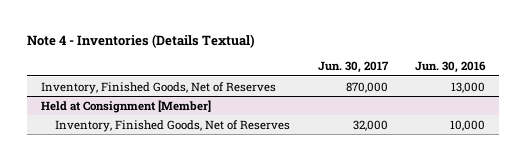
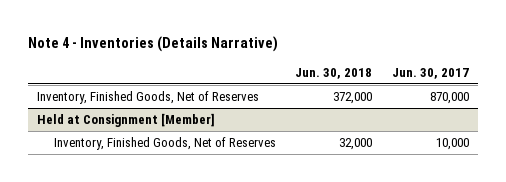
[27,33,256,48] Note 4 - Inventories (Details Textual) -> [27,35,278,52] Note 4 - Inventories (Details Narrative)
[415,61,487,74] Jun. 30, 2016 -> none
none -> [295,67,373,79] Jun. 30, 2018
[352,119,388,131] 32,000 -> [435,138,469,151] 10,000

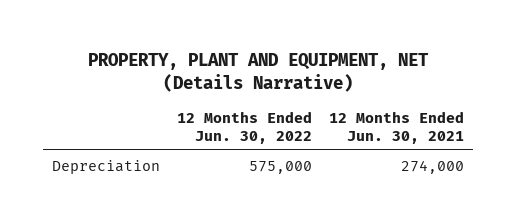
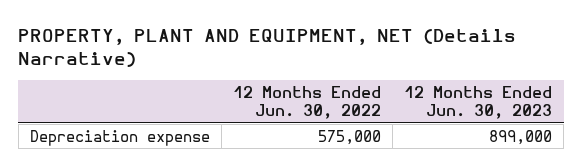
[328,110,464,144] 12 Months Ended Jun. 30, 2021 -> none
none -> [404,85,553,120] 12 Months Ended Jun. 30, 2023
[51,159,160,174] Depreciation -> [29,129,210,146] Depreciation expense

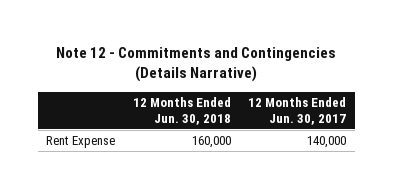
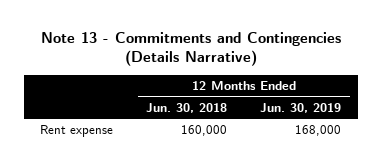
[56,47,337,83] Note 12 - Commitments and Contingencies (Details Narrative) -> [40,32,341,67] Note 13 - Commitments and Contingencies (Details Narrative)
[248,96,347,125] 12 Months Ended Jun. 30, 2017 -> none
none -> [260,102,342,113] Jun. 30, 2019
[46,136,116,149] Rent Expense -> [40,125,114,138] Rent expense

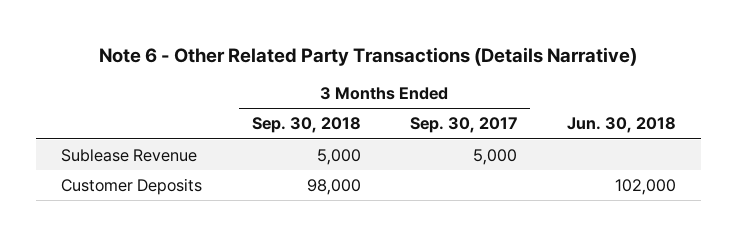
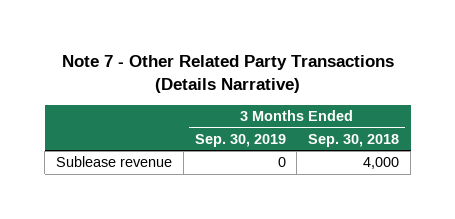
[99,46,638,66] Note 6 - Other Related Party Transactions (Details Narrative) -> [61,55,394,94] Note 7 - Other Related Party Transactions (Details Narrative)
[410,117,518,134] Sep. 30, 2017 -> none
[567,117,677,134] Jun. 30, 2018 -> none
none -> [194,133,286,147] Sep. 30, 2019
[60,178,202,196] Customer Deposits -> none
[60,149,197,163] Sublease Revenue -> [55,156,172,168] Sublease revenue
[316,149,361,166] 5,000 -> [363,157,400,170] 4,000

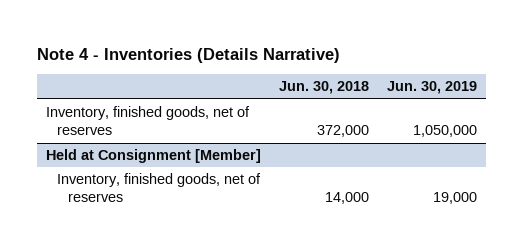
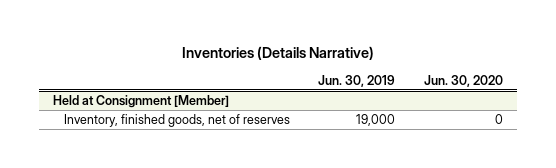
[37,47,341,63] Note 4 - Inventories (Details Narrative) -> [181,46,374,61] Inventories (Details Narrative)
[279,81,370,95] Jun. 30, 2018 -> none
none -> [423,74,503,87] Jun. 30, 2020
[46,106,251,136] Inventory, finished goods, net of reserves -> none

